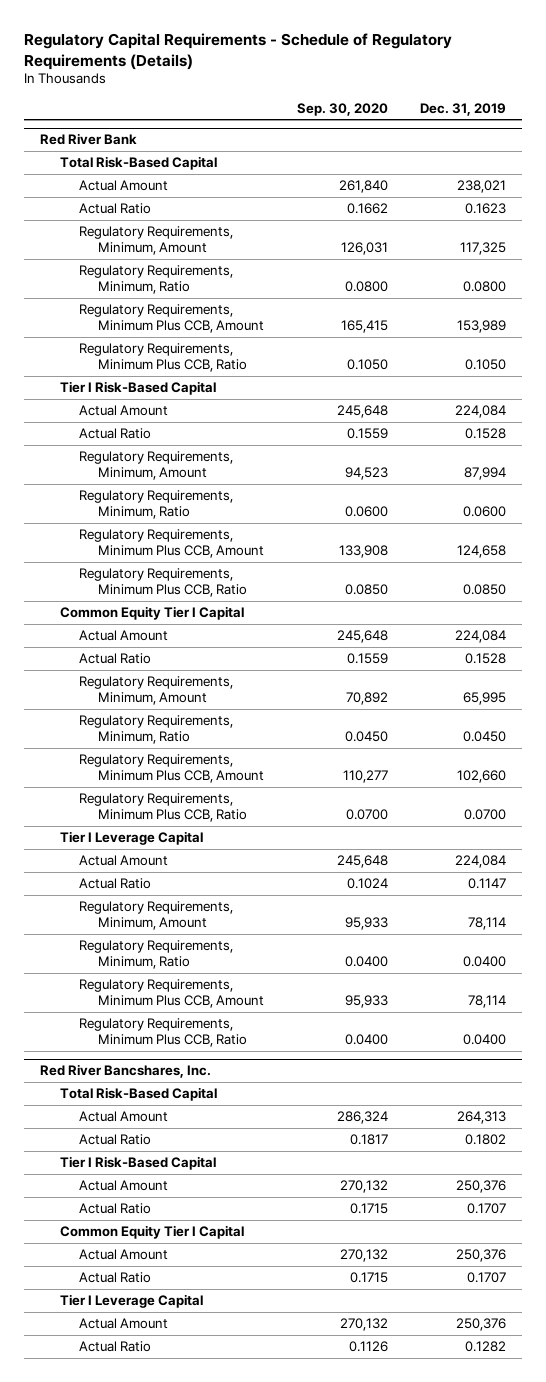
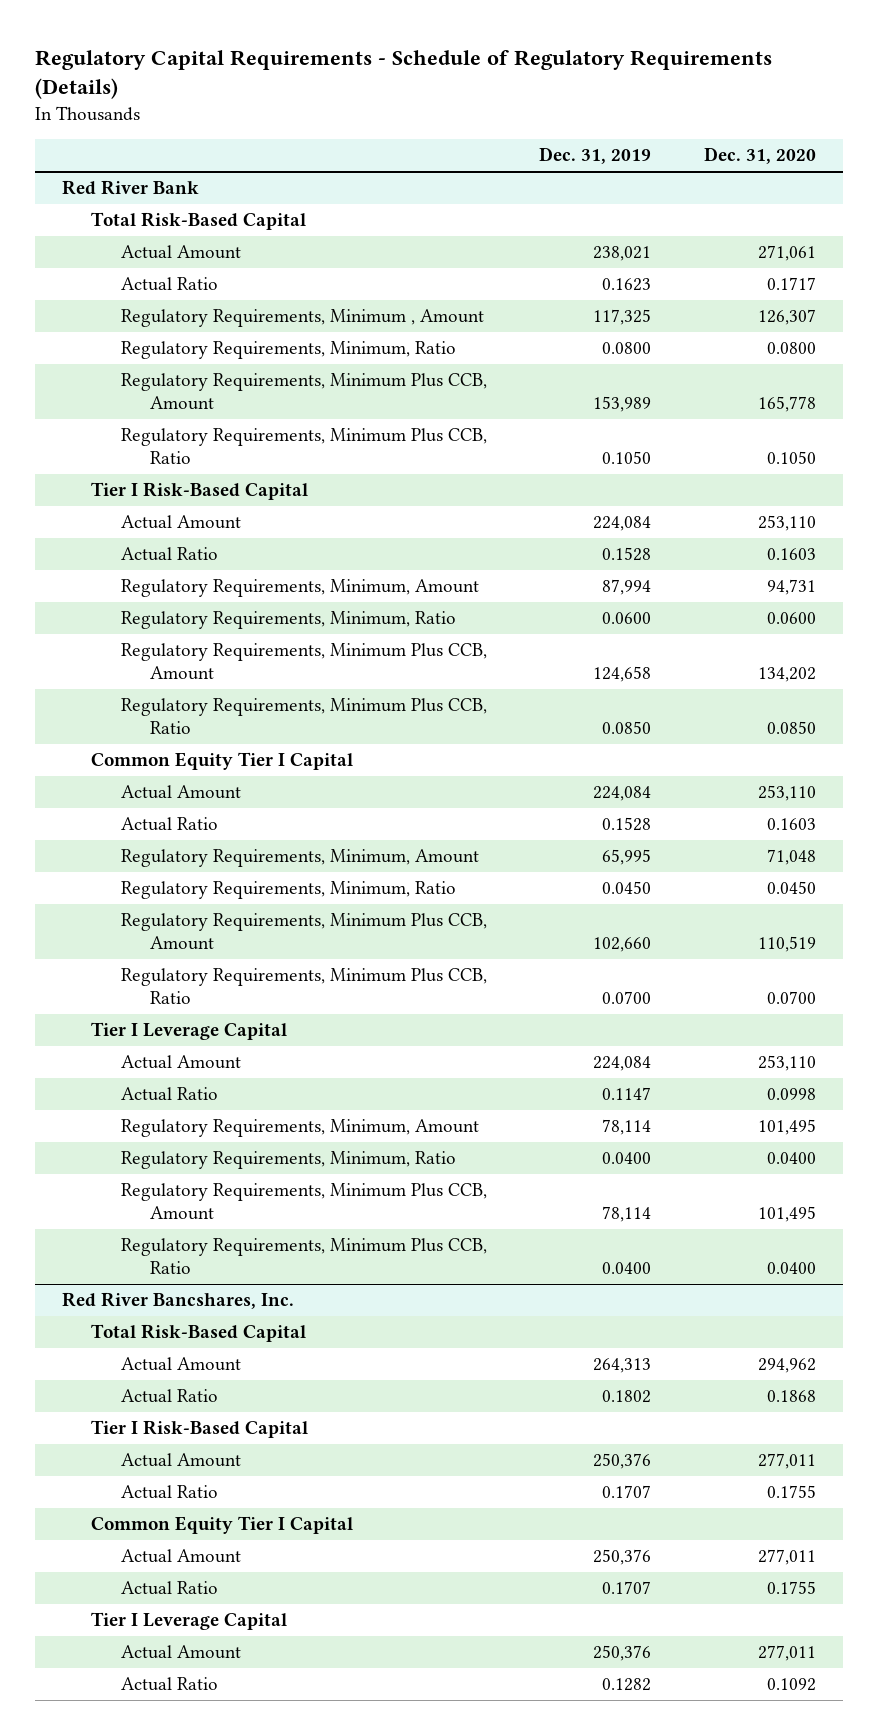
[296,102,388,116] Sep. 30, 2020 -> none
none -> [704,147,817,165] Dec. 31, 2020
[79,225,234,256] Regulatory Requirements, Minimum, Amount -> [120,309,484,328] Regulatory Requirements, Minimum , Amount

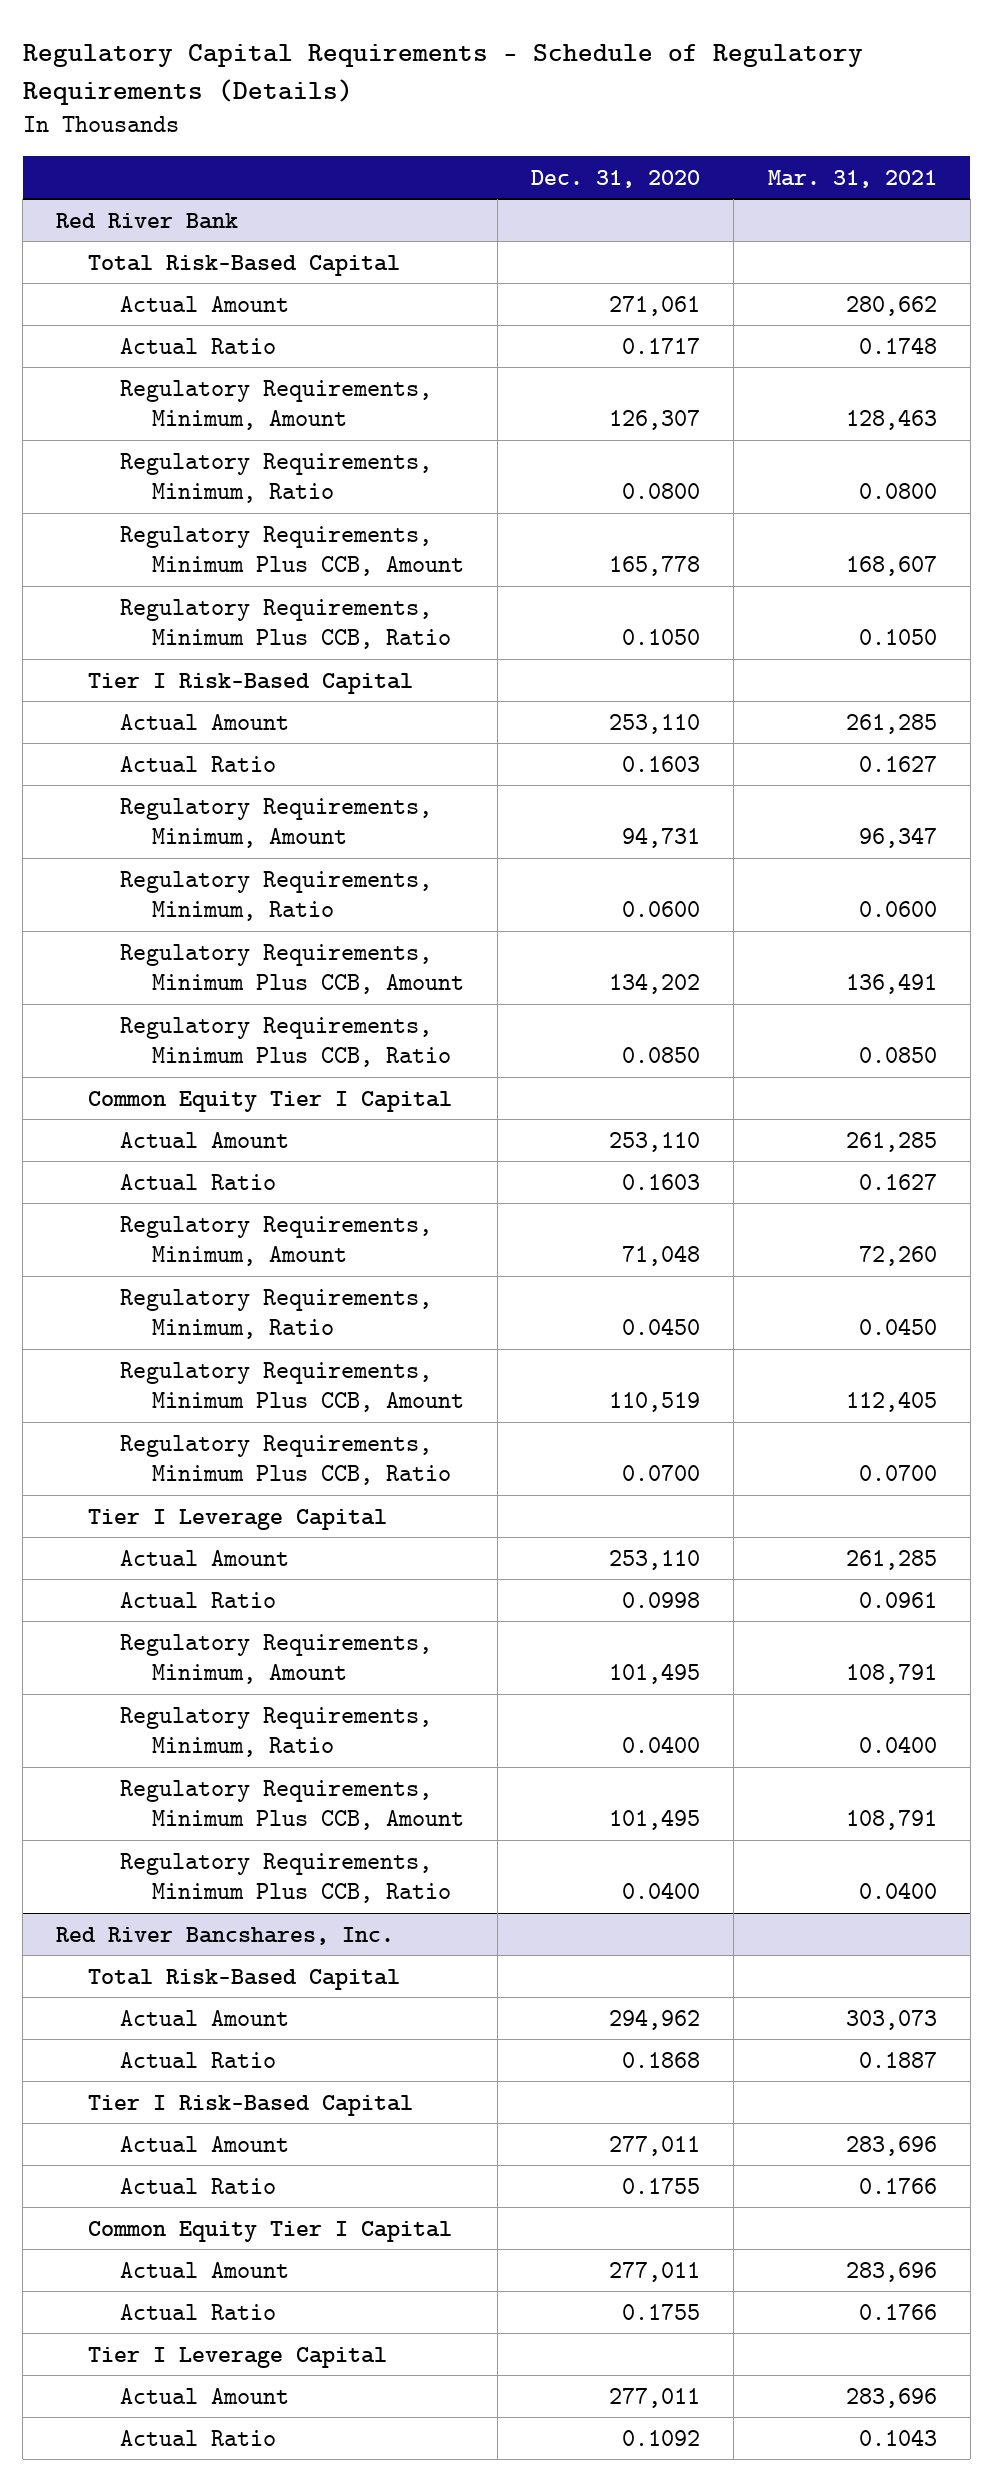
[539,147,652,165] Dec. 31, 2019 -> none
none -> [767,169,937,188] Mar. 31, 2021
[120,309,484,328] Regulatory Requirements, Minimum , Amount -> [120,379,433,431] Regulatory Requirements, Minimum, Amount

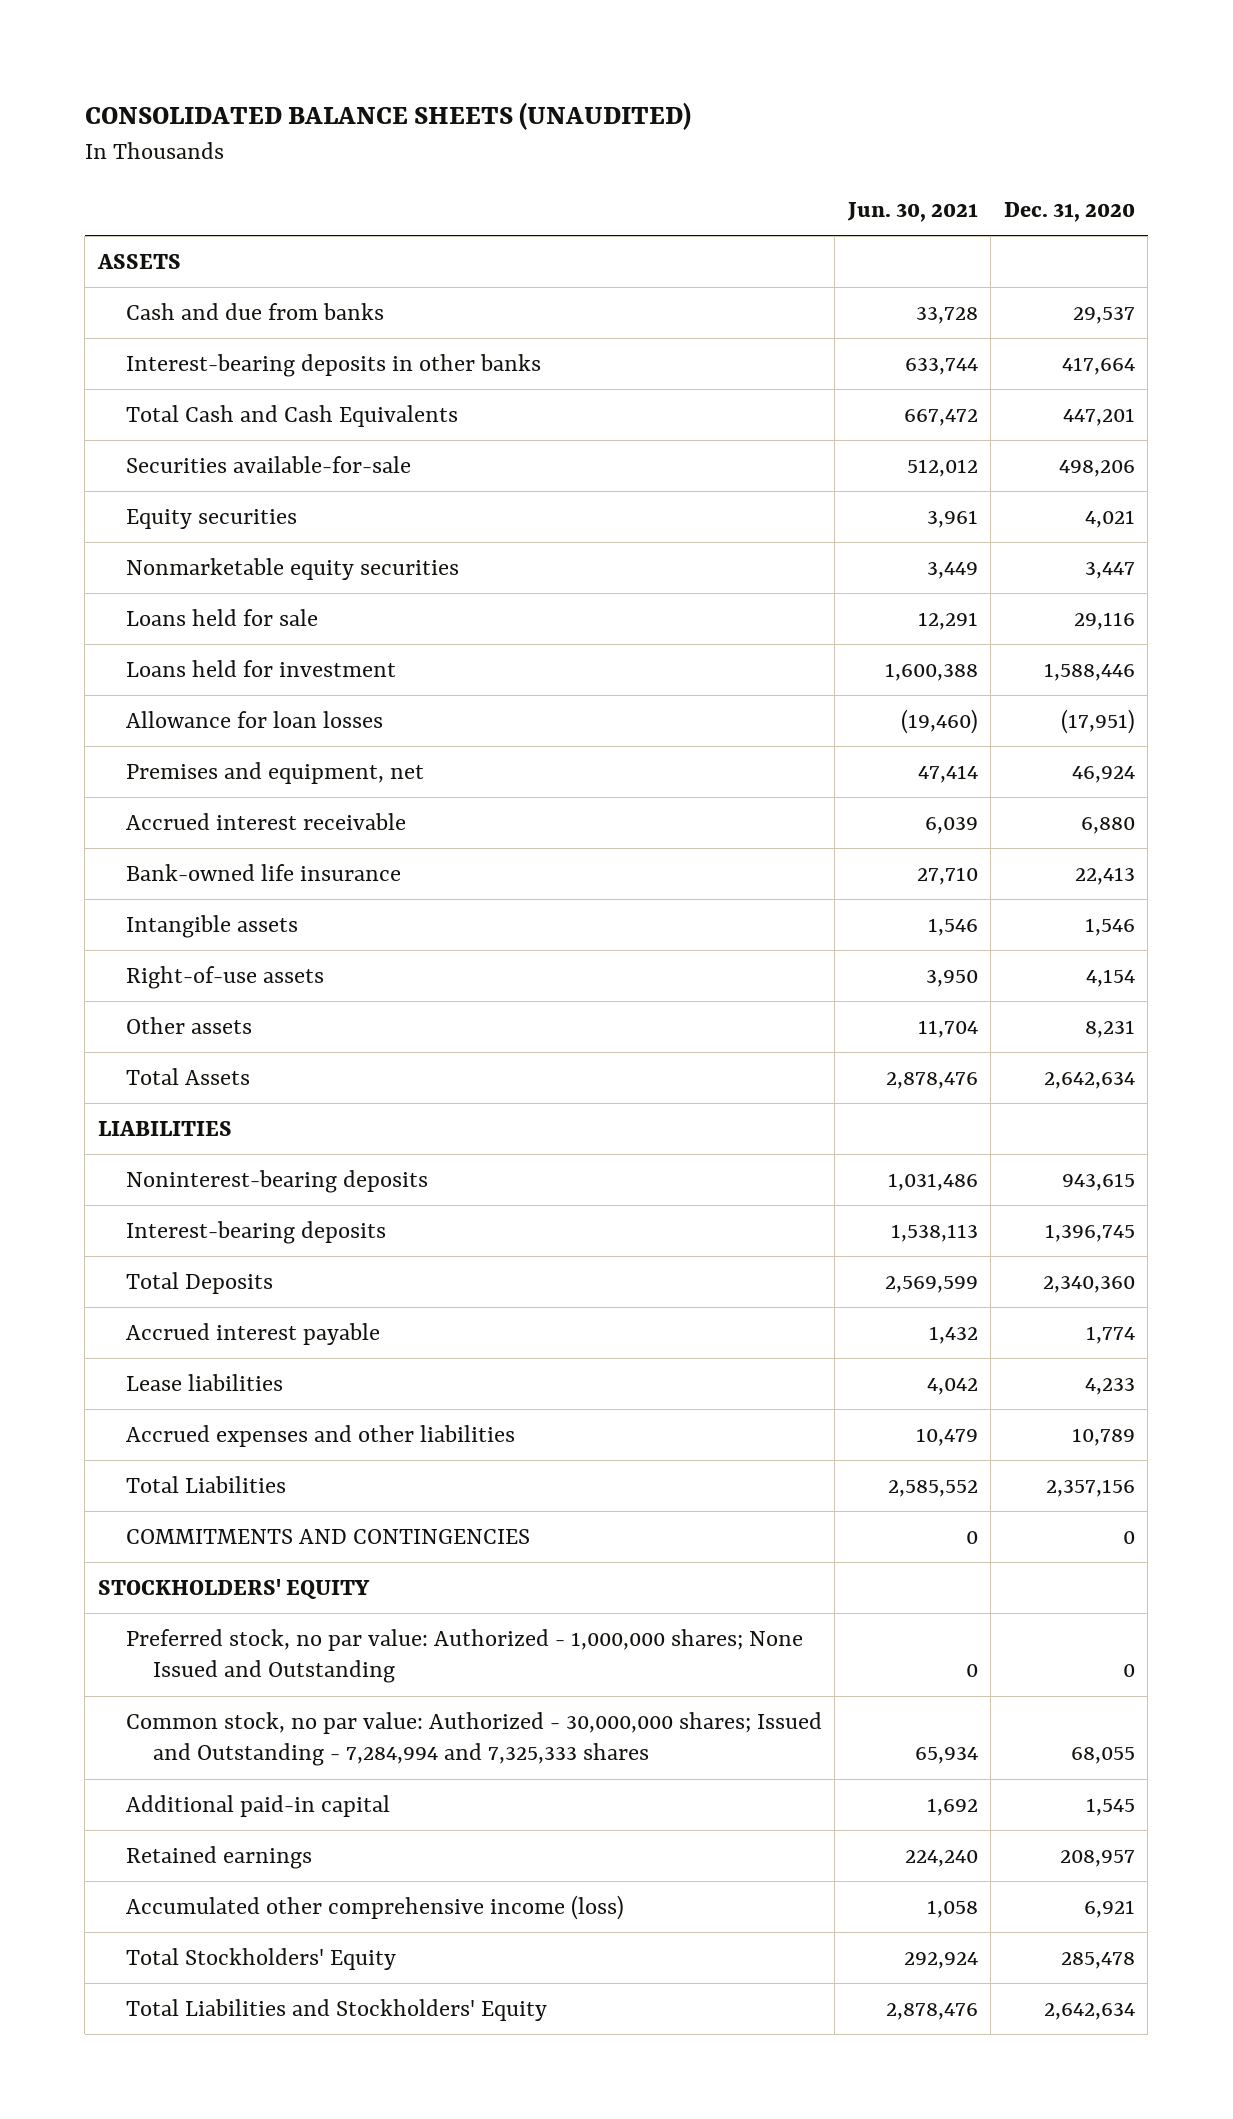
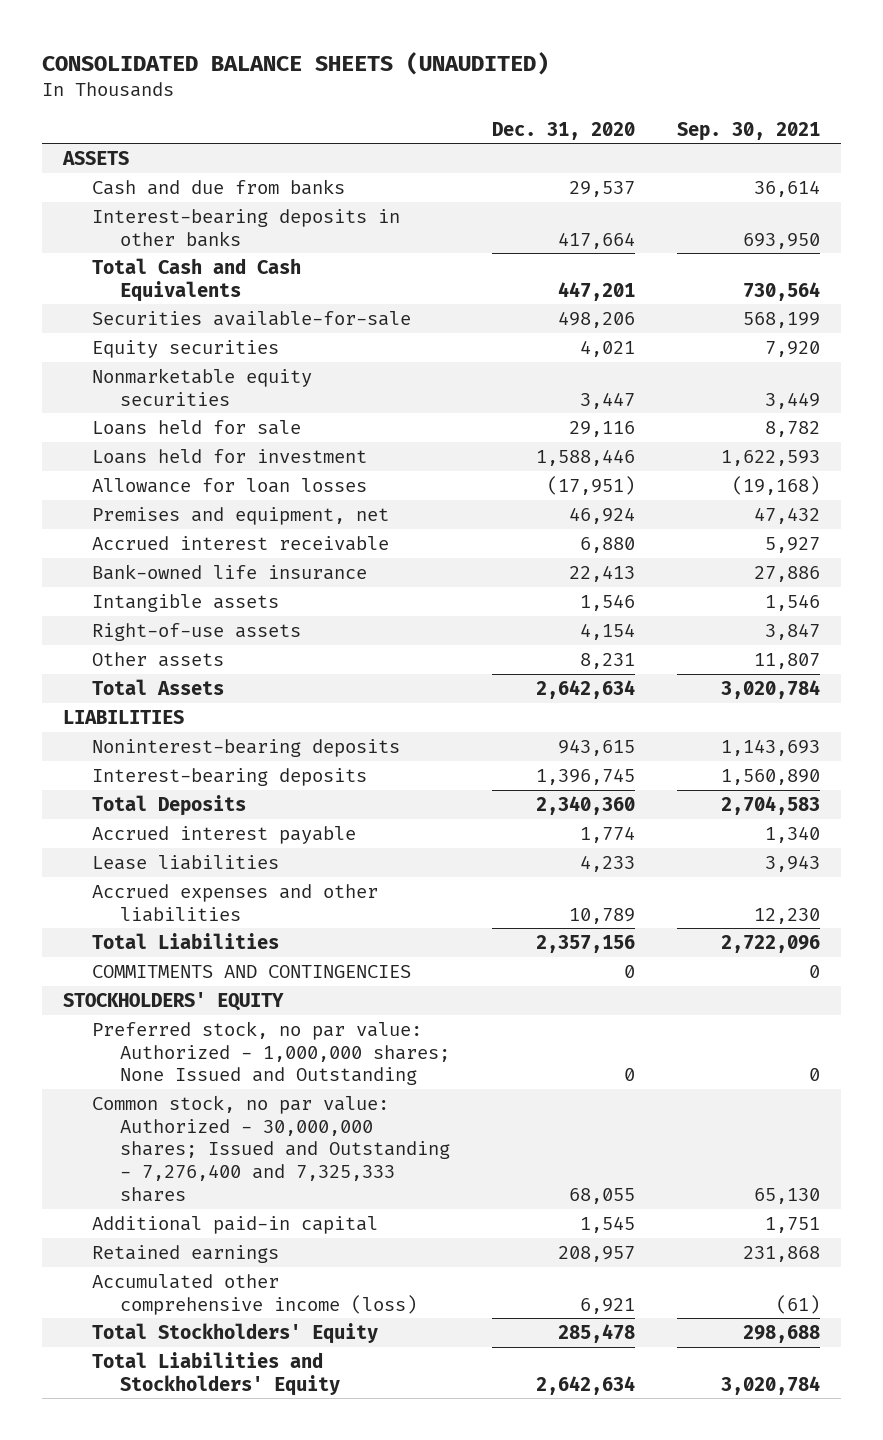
[846,201,978,222] Jun. 30, 2021 -> none
none -> [677,121,821,141] Sep. 30, 2021
[125,1711,822,1767] Common stock, no par value: Authorized - 30,000,000 shares; Issued and Outstanding - 7,284,994 and 7,325,333 shares -> [91,1094,451,1202] Common stock, no par value: Authorized - 30,000,000 shares; Issued and Outstanding - 7,276,400 and 7,325,333 shares

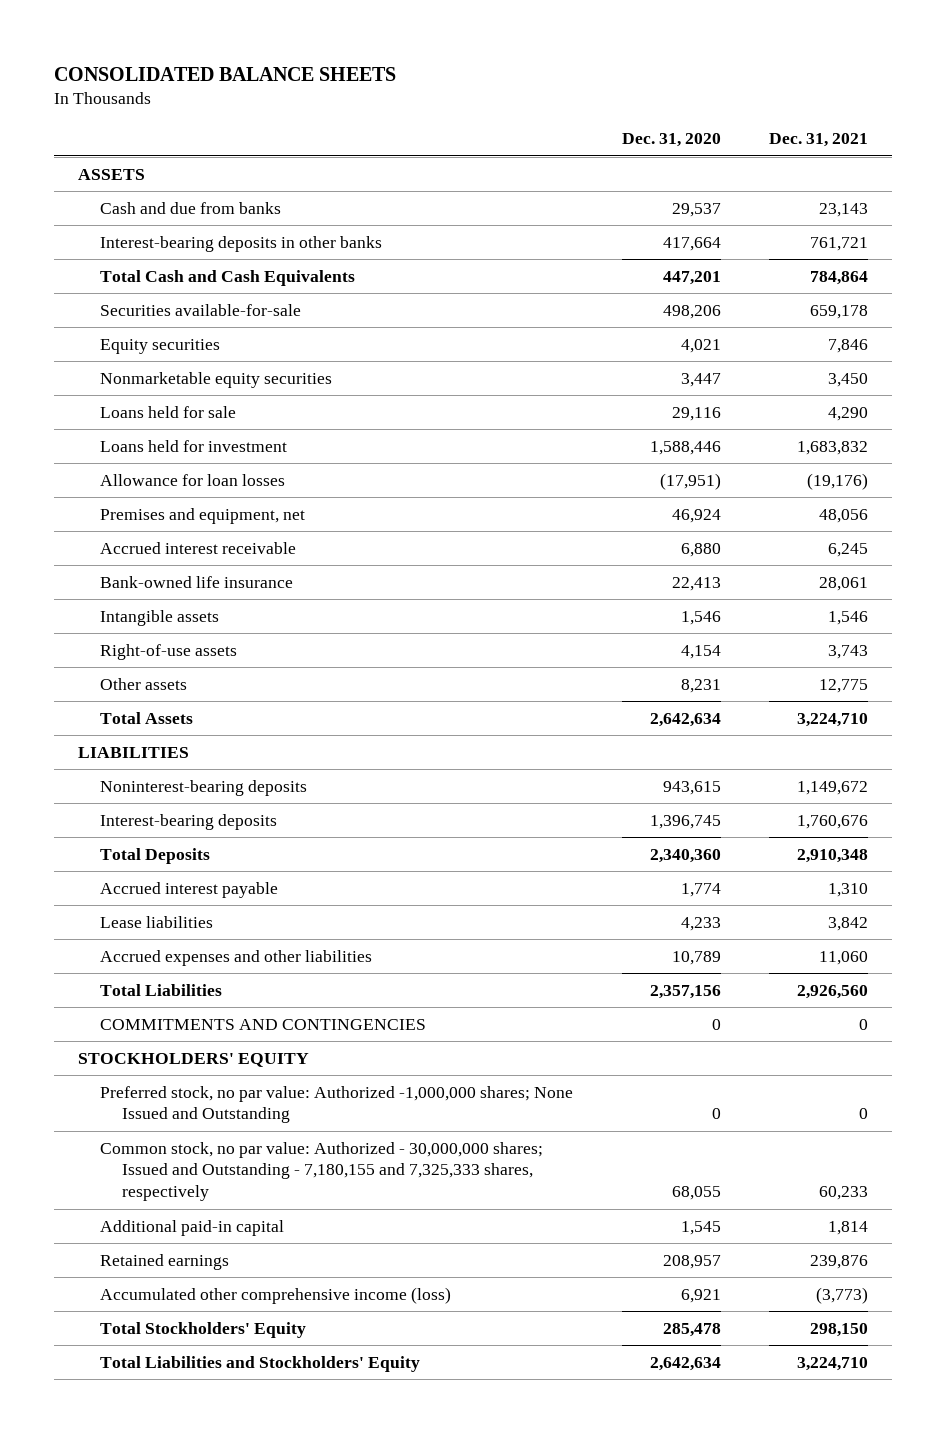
[42,52,550,76] CONSOLIDATED BALANCE SHEETS (UNAUDITED) -> [53,66,396,81] CONSOLIDATED BALANCE SHEETS
[677,121,821,141] Sep. 30, 2021 -> none
none -> [769,133,869,148] Dec. 31, 2021
[91,1020,451,1086] Preferred stock, no par value: Authorized - 1,000,000 shares; None Issued and Outstanding -> [100,1085,574,1124] Preferred stock, no par value: Authorized -1,000,000 shares; None Issued and Outstanding
[91,1094,451,1202] Common stock, no par value: Authorized - 30,000,000 shares; Issued and Outstanding - 7,276,400 and 7,325,333 shares -> [100,1141,544,1202] Common stock, no par value: Authorized - 30,000,000 shares; Issued and Outstanding - 7,180,155 and 7,325,333 shares, respectively

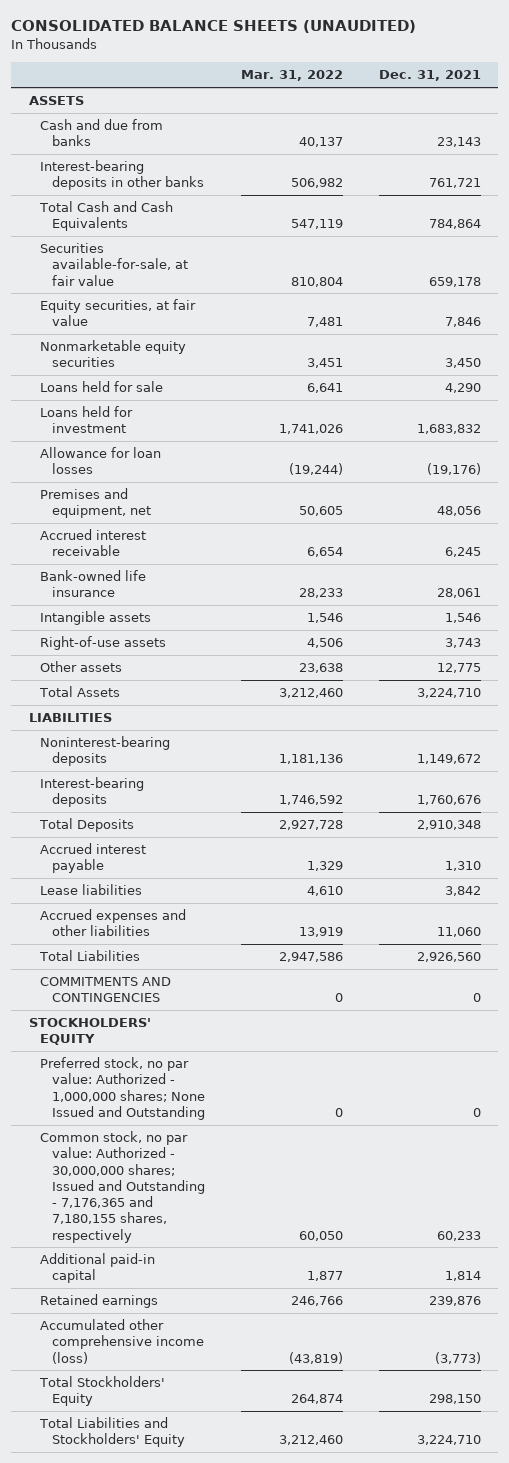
[53,66,396,81] CONSOLIDATED BALANCE SHEETS -> [11,20,417,34] CONSOLIDATED BALANCE SHEETS (UNAUDITED)
[621,133,721,148] Dec. 31, 2020 -> none
none -> [240,70,343,82] Mar. 31, 2022
[100,303,302,316] Securities available-for-sale -> [40,243,189,286] Securities available-for-sale, at fair value
[100,338,221,354] Equity securities -> [40,299,197,327] Equity securities, at fair value
[100,1085,574,1124] Preferred stock, no par value: Authorized -1,000,000 shares; None Issued and Outstanding -> [40,1057,206,1120] Preferred stock, no par value: Authorized - 1,000,000 shares; None Issued and Outstanding
[100,1141,544,1202] Common stock, no par value: Authorized - 30,000,000 shares; Issued and Outstanding - 7,180,155 and 7,325,333 shares, respectively -> [40,1131,206,1243] Common stock, no par value: Authorized - 30,000,000 shares; Issued and Outstanding - 7,176,365 and 7,180,155 shares, respectively

